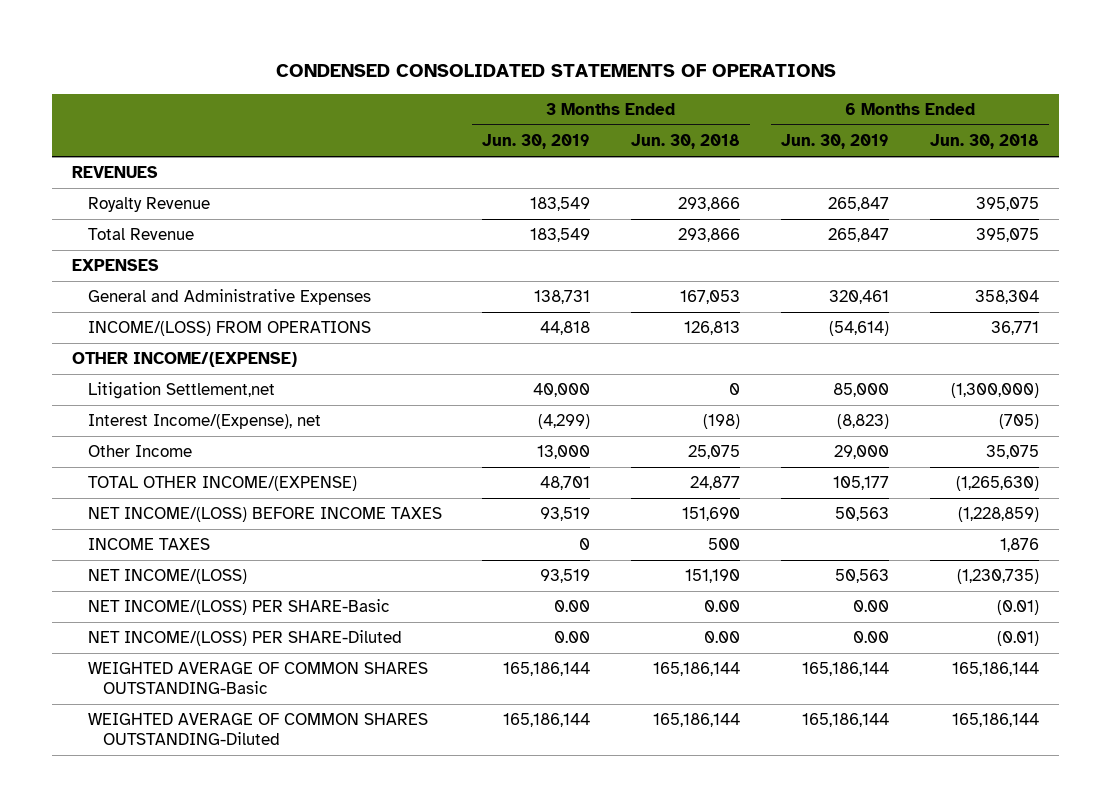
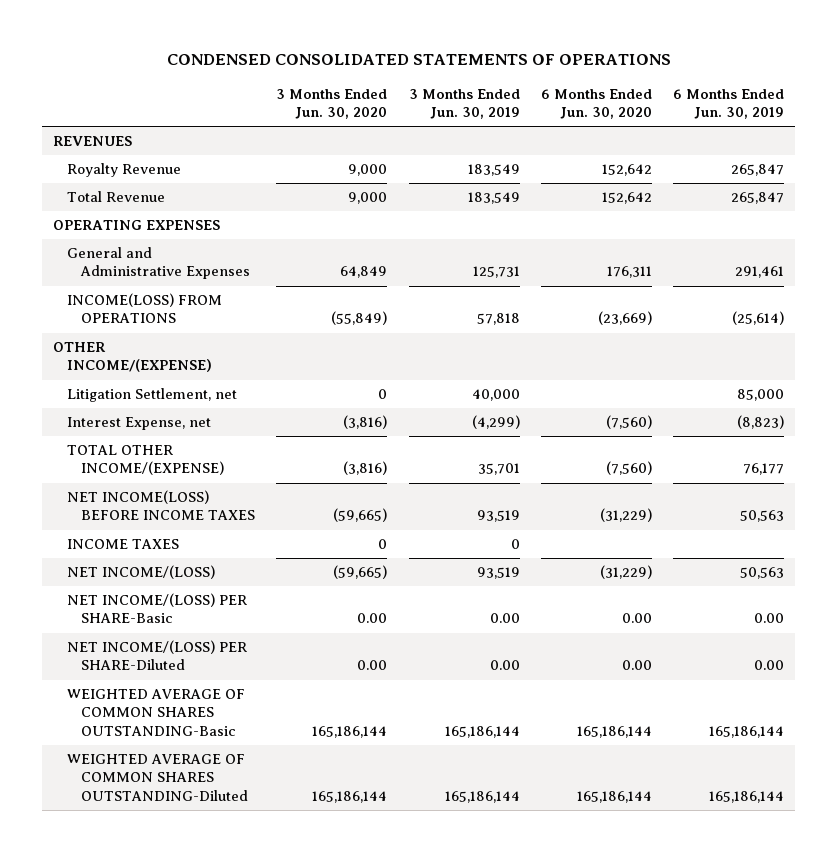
[631,134,741,150] Jun. 30, 2018 -> none
[929,134,1039,150] Jun. 30, 2018 -> none
none -> [276,88,388,119] 3 Months Ended Jun. 30, 2020
none -> [540,88,652,119] 6 Months Ended Jun. 30, 2020
[72,259,160,272] EXPENSES -> [53,220,221,231] OPERATING EXPENSES
[534,290,591,305] 138,731 -> [472,266,520,279] 125,731
[828,290,889,305] 320,461 -> [735,266,785,279] 291,461
[87,321,371,337] INCOME/(LOSS) FROM OPERATIONS -> [67,293,223,324] INCOME(LOSS) FROM OPERATIONS
[540,321,591,336] 44,818 -> [476,313,520,326] 57,818
[828,321,889,337] (54,614) -> [732,311,785,326] (25,614)
[87,445,192,458] Other Income -> none
[87,382,275,400] Litigation Settlement,net -> [67,388,238,403] Litigation Settlement, net
[87,414,321,430] Interest Income/(Expense), net -> [67,417,212,431] Interest Expense, net
[540,476,591,491] 48,701 -> [477,463,520,476] 35,701
[832,476,889,491] 105,177 -> [743,463,785,476] 76,177
[87,507,442,523] NET INCOME/(LOSS) BEFORE INCOME TAXES -> [67,490,256,521] NET INCOME(LOSS) BEFORE INCOME TAXES

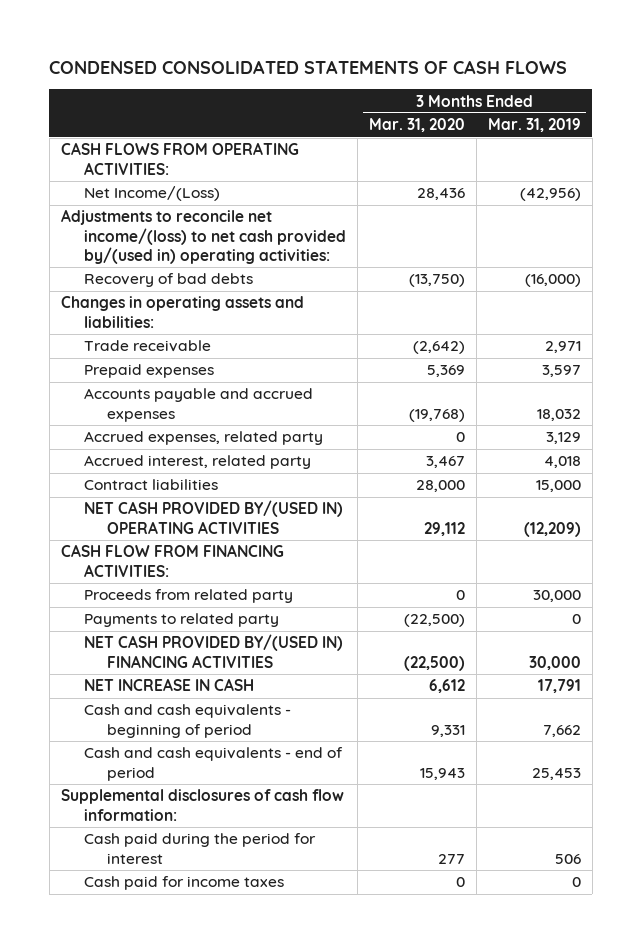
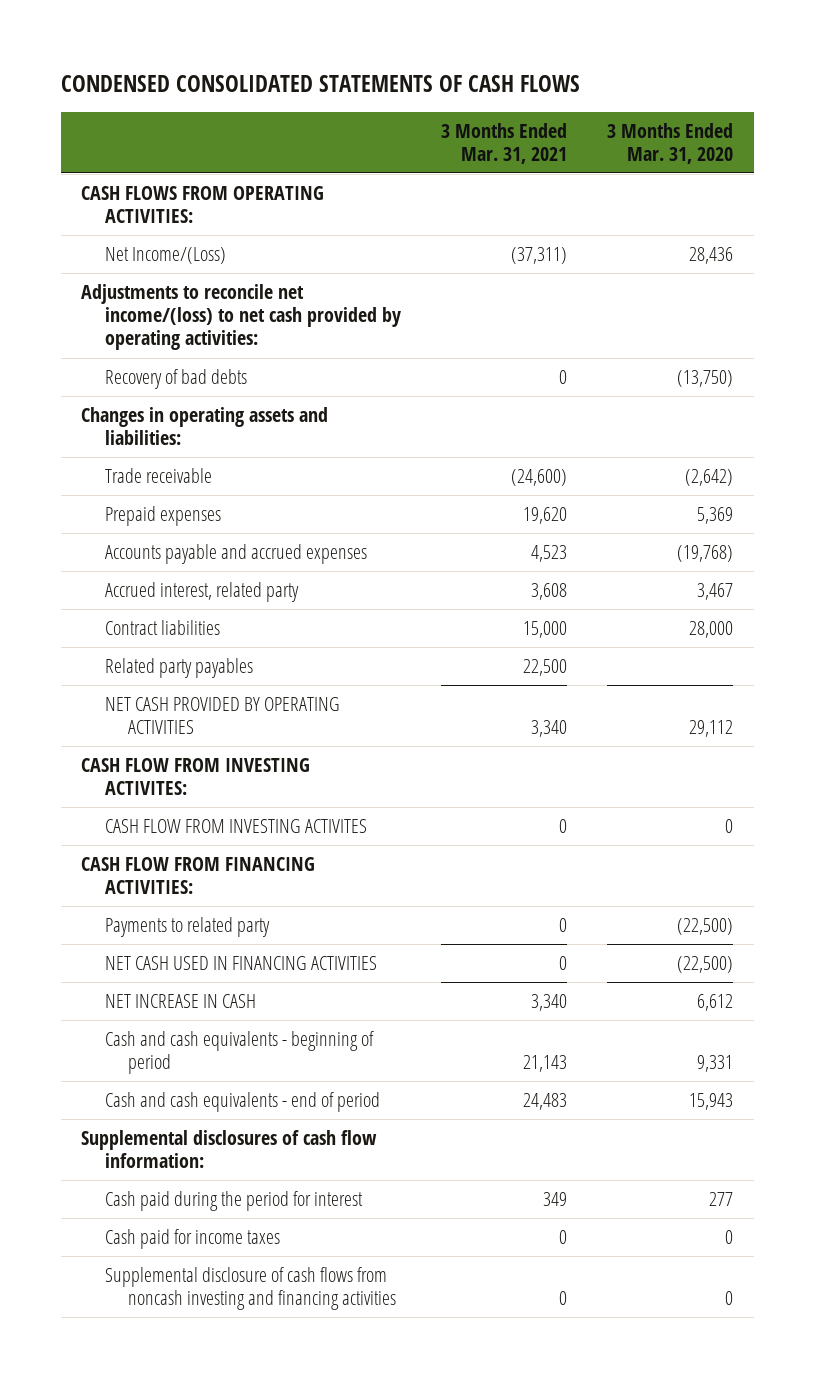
[487,118,581,133] Mar. 31, 2019 -> none
none -> [441,122,568,164] 3 Months Ended Mar. 31, 2021
[60,209,346,264] Adjustments to reconcile net income/(loss) to net cash provided by/(used in) operating activities: -> [81,284,401,351] Adjustments to reconcile net income/(loss) to net cash provided by operating activities:
[83,431,323,446] Accrued expenses, related party -> none
none -> [104,658,253,679] Related party payables
[83,500,343,534] NET CASH PROVIDED BY/(USED IN) OPERATING ACTIVITIES -> [104,697,340,735] NET CASH PROVIDED BY OPERATING ACTIVITIES
none -> [81,758,311,796] CASH FLOW FROM INVESTING ACTIVITES:
none -> [104,819,367,834] CASH FLOW FROM INVESTING ACTIVITES
[83,589,293,604] Proceeds from related party -> none
[83,634,343,668] NET CASH PROVIDED BY/(USED IN) FINANCING ACTIVITIES -> [104,956,377,971] NET CASH USED IN FINANCING ACTIVITIES
none -> [104,1267,397,1311] Supplemental disclosure of cash flows from noncash investing and financing activities

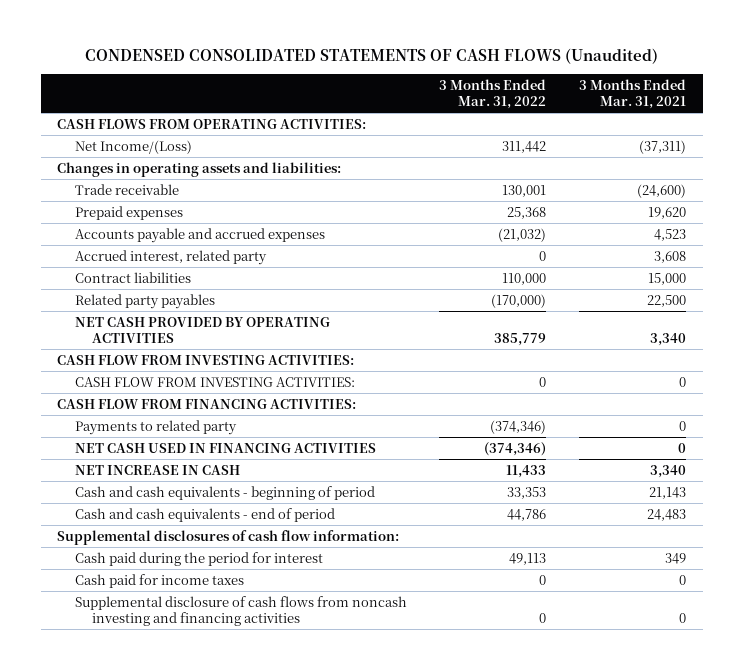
[61,74,581,92] CONDENSED CONSOLIDATED STATEMENTS OF CASH FLOWS -> [84,47,658,64] CONDENSED CONSOLIDATED STATEMENTS OF CASH FLOWS (Unaudited)
[607,122,734,164] 3 Months Ended Mar. 31, 2020 -> none
none -> [439,78,547,109] 3 Months Ended Mar. 31, 2022
[81,284,401,351] Adjustments to reconcile net income/(loss) to net cash provided by operating activities: -> none
[104,369,247,390] Recovery of bad debts -> none
[81,758,311,796] CASH FLOW FROM INVESTING ACTIVITES: -> [57,355,355,366] CASH FLOW FROM INVESTING ACTIVITIES:
[104,819,367,834] CASH FLOW FROM INVESTING ACTIVITES -> [74,377,355,388] CASH FLOW FROM INVESTING ACTIVITIES:

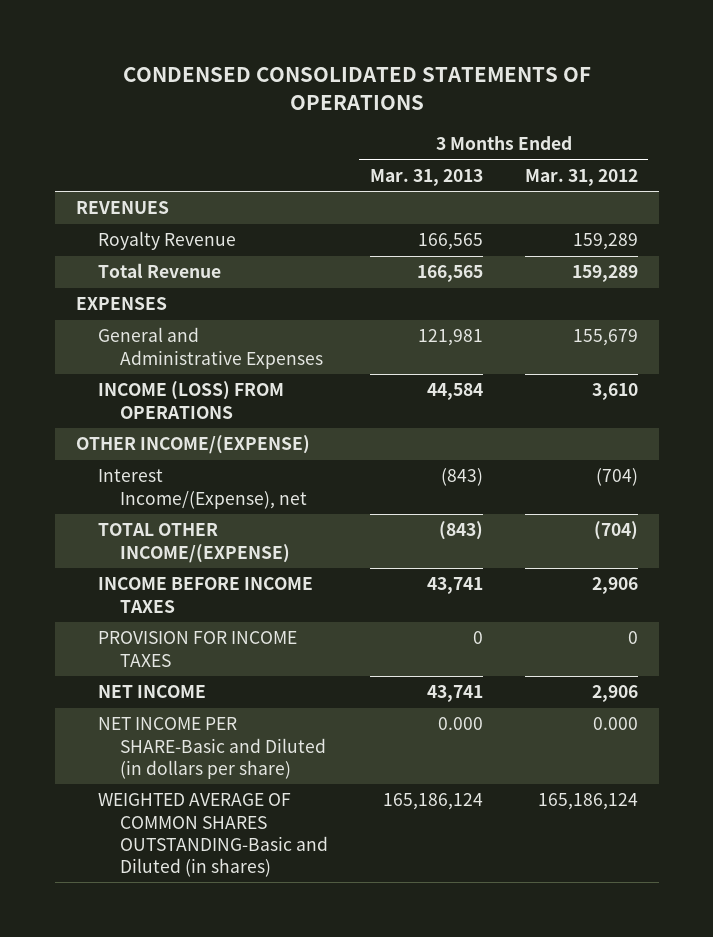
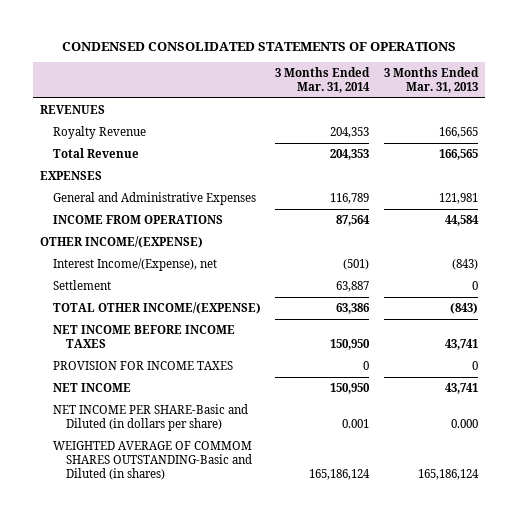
[524,168,638,186] Mar. 31, 2012 -> none
none -> [275,67,371,93] 3 Months Ended Mar. 31, 2014
[97,381,284,419] INCOME (LOSS) FROM OPERATIONS -> [52,215,223,225] INCOME FROM OPERATIONS
none -> [52,280,111,291] Settlement
[97,577,313,613] INCOME BEFORE INCOME TAXES -> [52,325,235,349] NET INCOME BEFORE INCOME TAXES
[97,793,328,877] WEIGHTED AVERAGE OF COMMON SHARES OUTSTANDING-Basic and Diluted (in shares) -> [52,441,252,480] WEIGHTED AVERAGE OF COMMOM SHARES OUTSTANDING-Basic and Diluted (in shares)

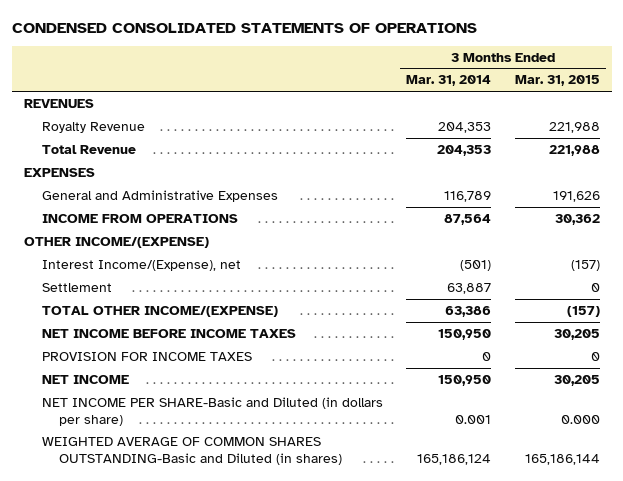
[383,67,479,93] 3 Months Ended Mar. 31, 2013 -> none
none -> [514,75,600,87] Mar. 31, 2015
[52,441,252,480] WEIGHTED AVERAGE OF COMMOM SHARES OUTSTANDING-Basic and Diluted (in shares) -> [41,436,343,465] WEIGHTED AVERAGE OF COMMON SHARES OUTSTANDING-Basic and Diluted (in shares)

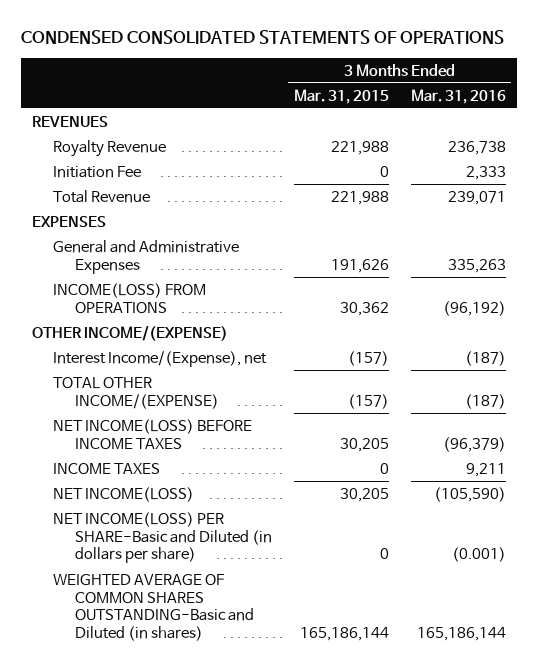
[406,75,492,87] Mar. 31, 2014 -> none
none -> [410,88,506,104] Mar. 31, 2016
none -> [53,165,142,178] Initiation Fee
[41,213,238,223] INCOME FROM OPERATIONS -> [53,282,207,314] INCOME(LOSS) FROM OPERATIONS
[41,282,112,292] Settlement -> none
[41,328,296,338] NET INCOME BEFORE INCOME TAXES -> [53,418,253,450] NET INCOME(LOSS) BEFORE INCOME TAXES
[41,351,252,361] PROVISION FOR INCOME TAXES -> [53,462,161,475] INCOME TAXES
[41,374,129,384] NET INCOME -> [53,486,195,502] NET INCOME(LOSS)
[41,396,383,426] NET INCOME PER SHARE-Basic and Diluted (in dollars per share) -> [53,511,272,564] NET INCOME(LOSS) PER SHARE-Basic and Diluted (in dollars per share)
[560,414,600,424] 0.000 -> [379,548,389,560] 0

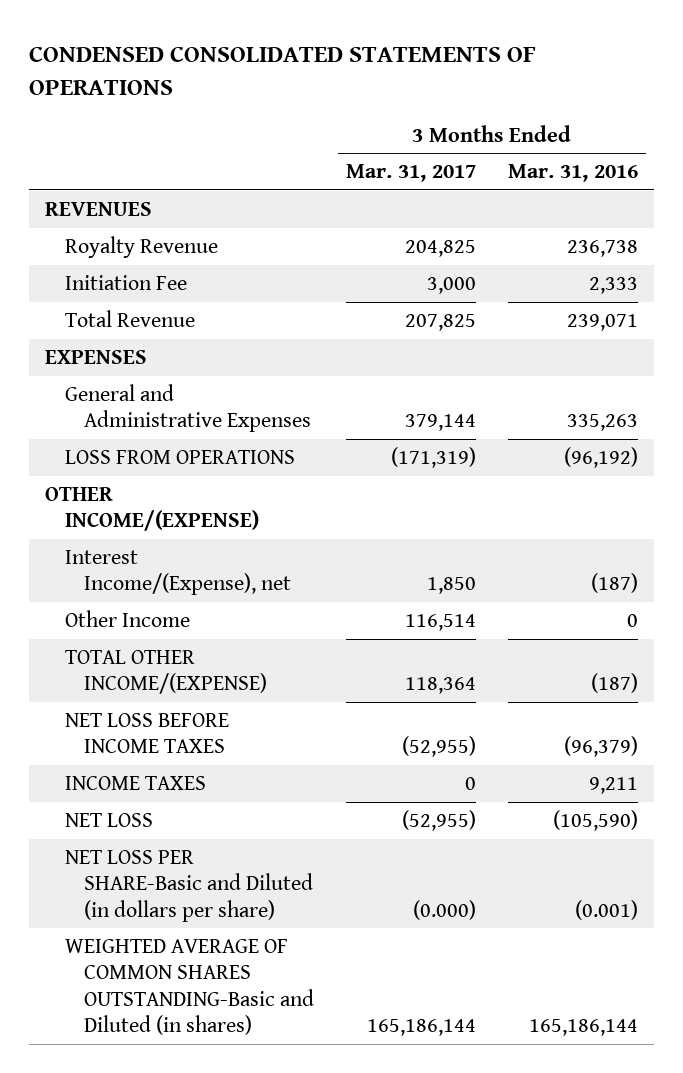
[293,88,389,104] Mar. 31, 2015 -> none
none -> [346,164,477,183] Mar. 31, 2017
[53,282,207,314] INCOME(LOSS) FROM OPERATIONS -> [64,449,295,464] LOSS FROM OPERATIONS
none -> [64,609,190,627] Other Income
[53,418,253,450] NET INCOME(LOSS) BEFORE INCOME TAXES -> [64,712,229,754] NET LOSS BEFORE INCOME TAXES
[53,486,195,502] NET INCOME(LOSS) -> [64,812,153,827] NET LOSS
[53,511,272,564] NET INCOME(LOSS) PER SHARE-Basic and Diluted (in dollars per share) -> [64,849,314,922] NET LOSS PER SHARE-Basic and Diluted (in dollars per share)

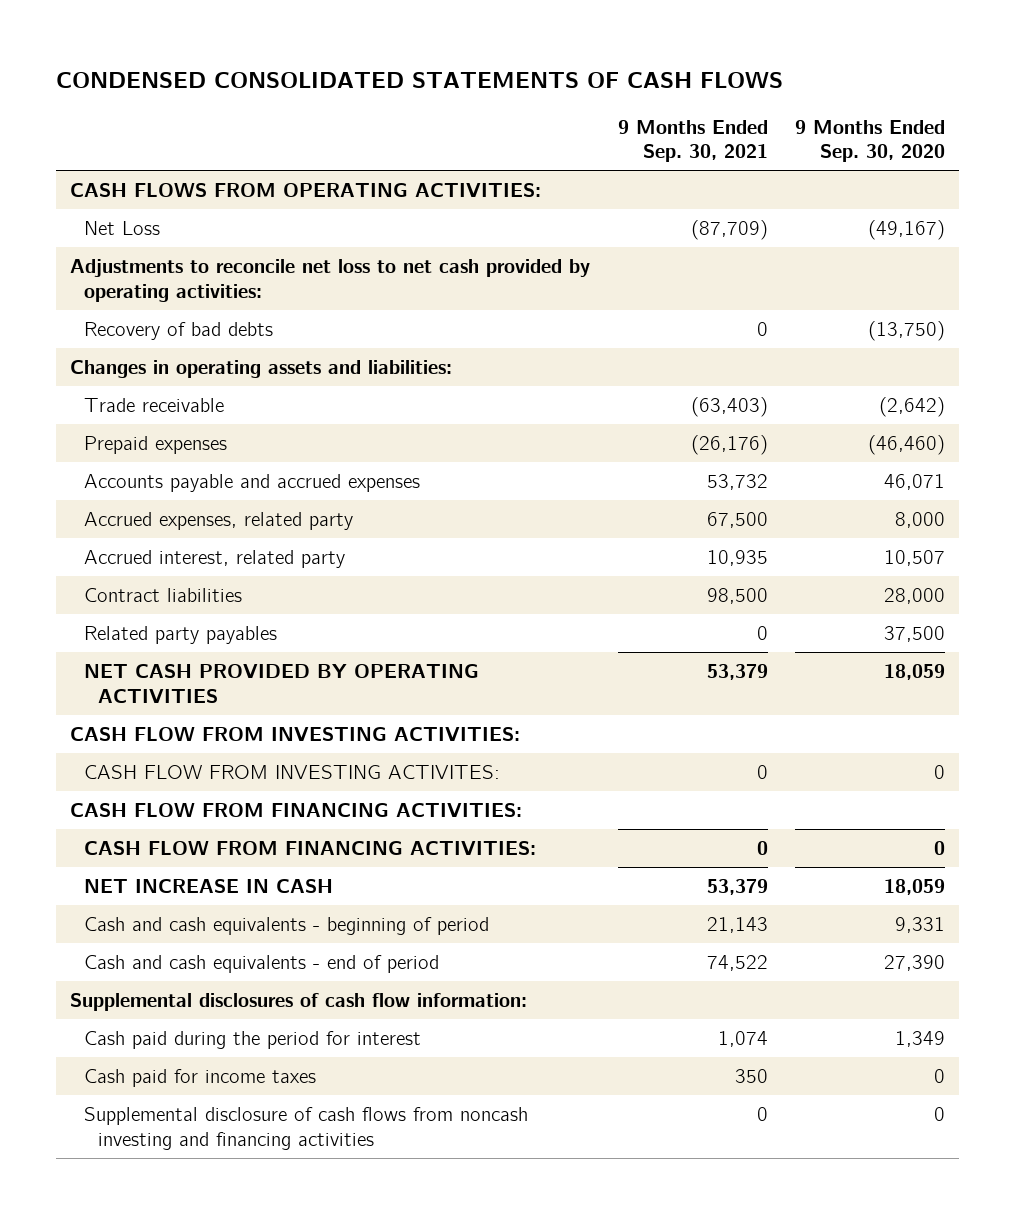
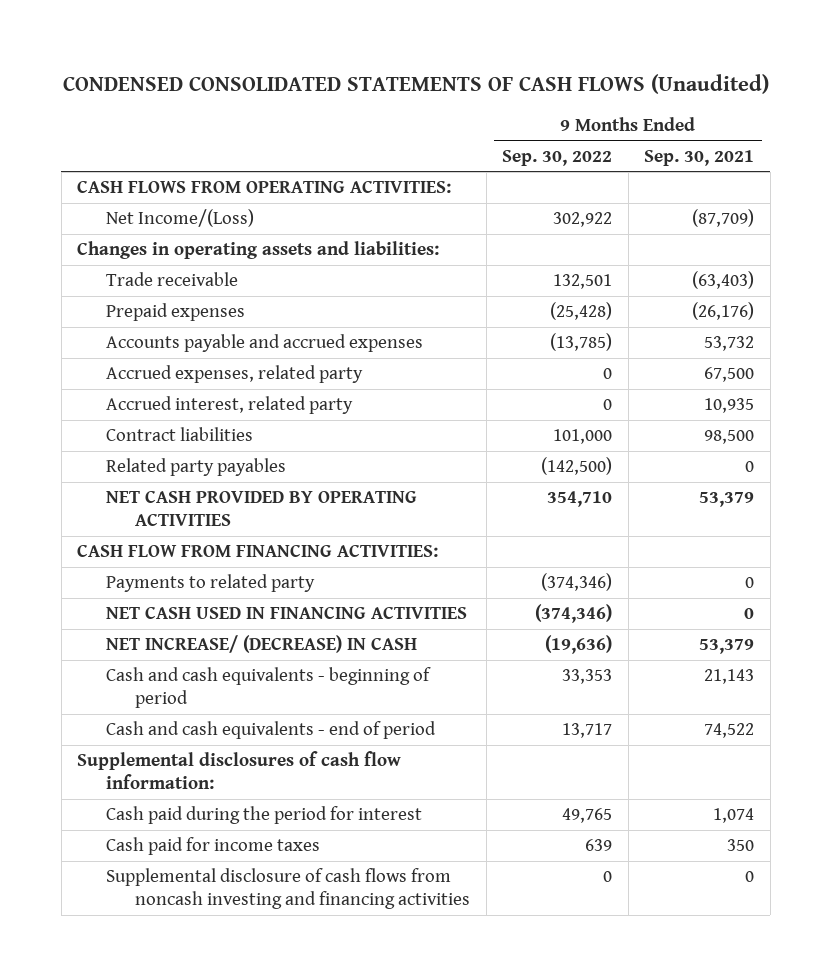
[56,71,784,88] CONDENSED CONSOLIDATED STATEMENTS OF CASH FLOWS -> [62,73,769,94] CONDENSED CONSOLIDATED STATEMENTS OF CASH FLOWS (Unaudited)
[795,119,946,163] 9 Months Ended Sep. 30, 2020 -> none
none -> [502,149,613,166] Sep. 30, 2022
[70,258,591,302] Adjustments to reconcile net loss to net cash provided by operating activities: -> none
[84,321,274,340] Recovery of bad debts -> none
[84,220,161,235] Net Loss -> [106,209,255,228] Net Income/(Loss)
[70,726,521,741] CASH FLOW FROM INVESTING ACTIVITIES: -> none
[84,764,501,779] CASH FLOW FROM INVESTING ACTIVITES: -> none
none -> [106,574,316,593] Payments to related party
[84,840,537,855] CASH FLOW FROM FINANCING ACTIVITIES: -> [106,606,468,620] NET CASH USED IN FINANCING ACTIVITIES
[84,878,334,893] NET INCREASE IN CASH -> [106,635,418,654] NET INCREASE/ (DECREASE) IN CASH

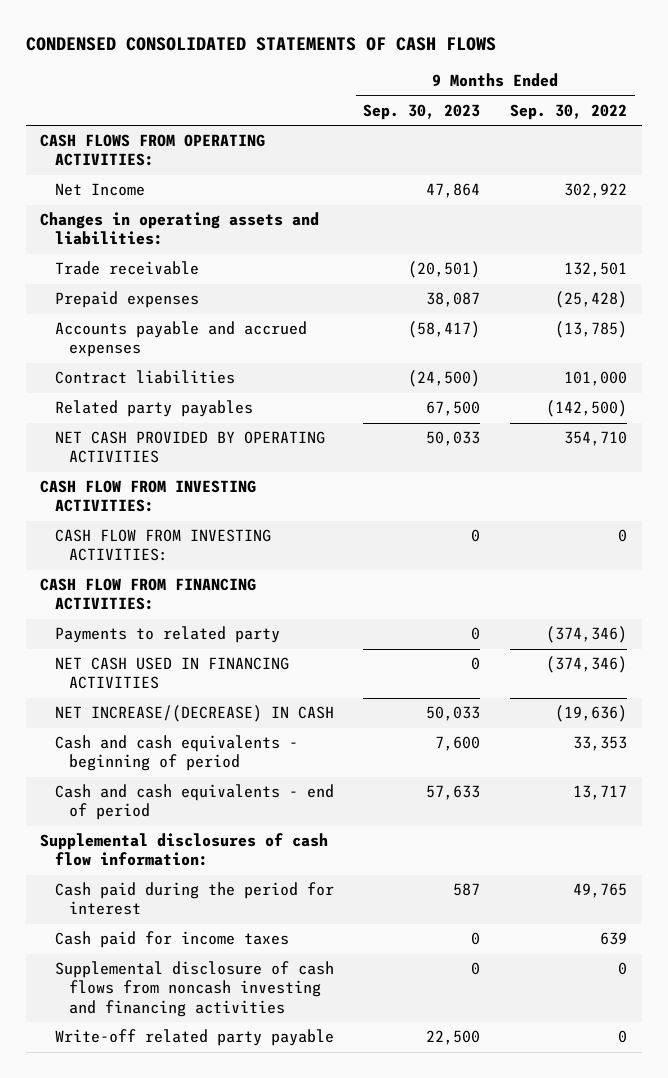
[62,73,769,94] CONDENSED CONSOLIDATED STATEMENTS OF CASH FLOWS (Unaudited) -> [25,37,496,52] CONDENSED CONSOLIDATED STATEMENTS OF CASH FLOWS
[644,149,755,166] Sep. 30, 2021 -> none
none -> [363,103,481,120] Sep. 30, 2023
[106,209,255,228] Net Income/(Loss) -> [54,183,145,197] Net Income
[106,365,364,384] Accrued expenses, related party -> none
[106,396,354,415] Accrued interest, related party -> none
none -> [40,480,257,513] CASH FLOW FROM INVESTING ACTIVITIES:
none -> [54,529,271,562] CASH FLOW FROM INVESTING ACTIVITIES:
[106,635,418,654] NET INCREASE/ (DECREASE) IN CASH -> [54,705,334,723] NET INCREASE/(DECREASE) IN CASH
none -> [54,1029,334,1047] Write-off related party payable

